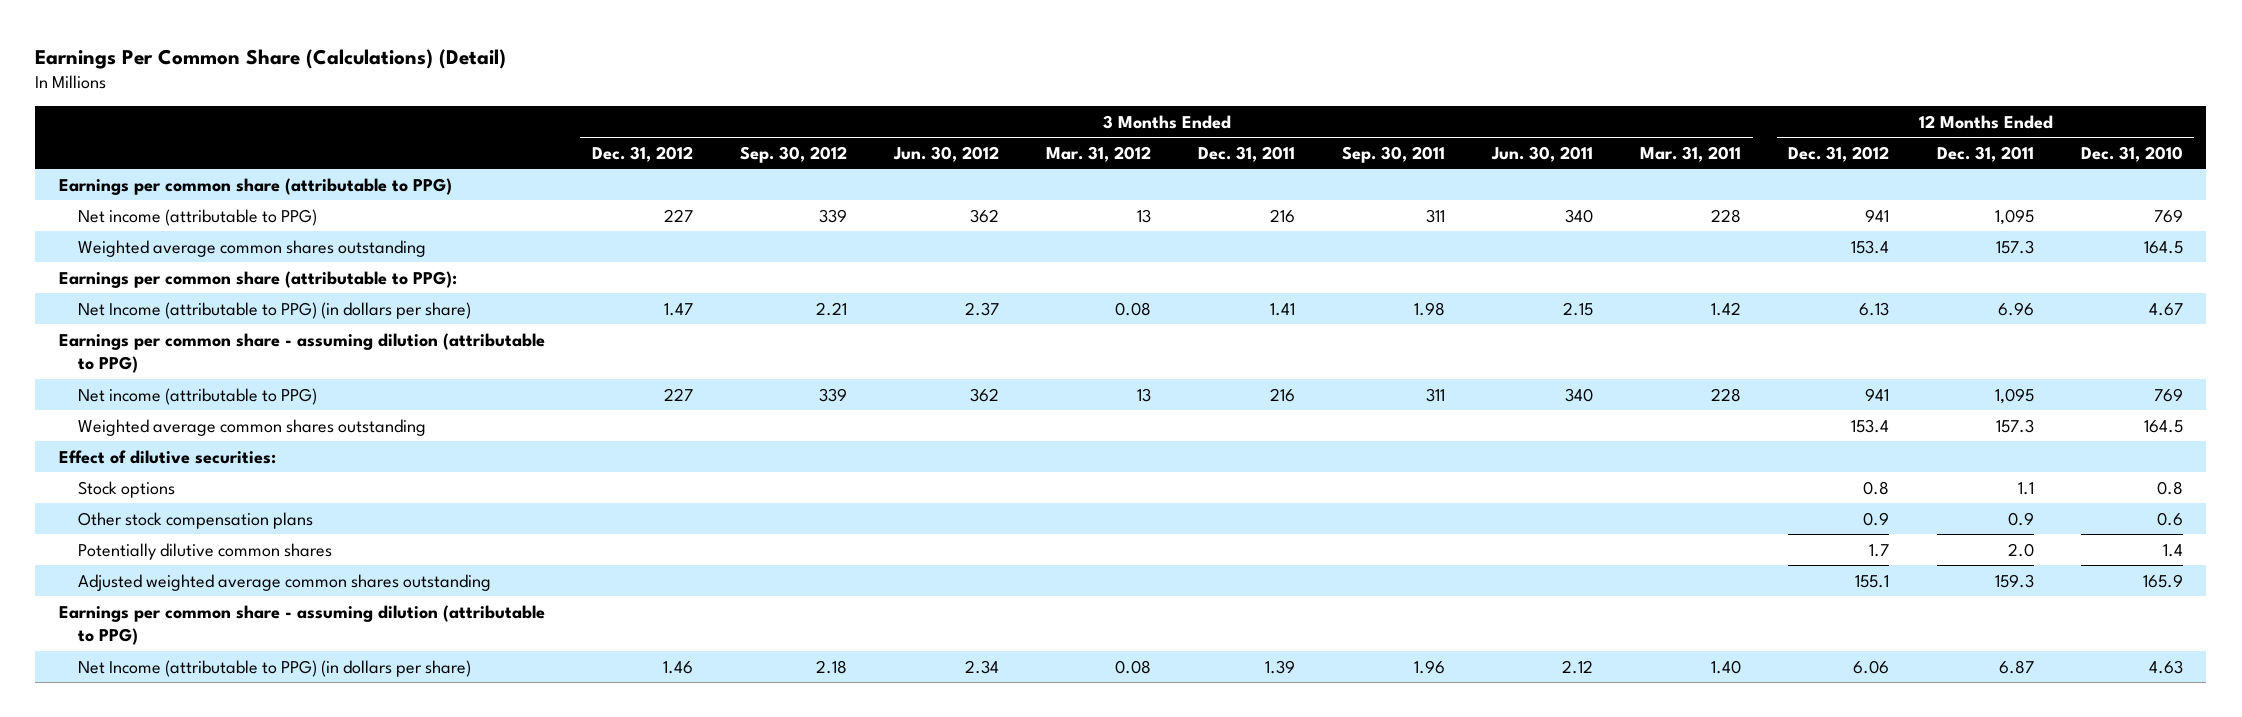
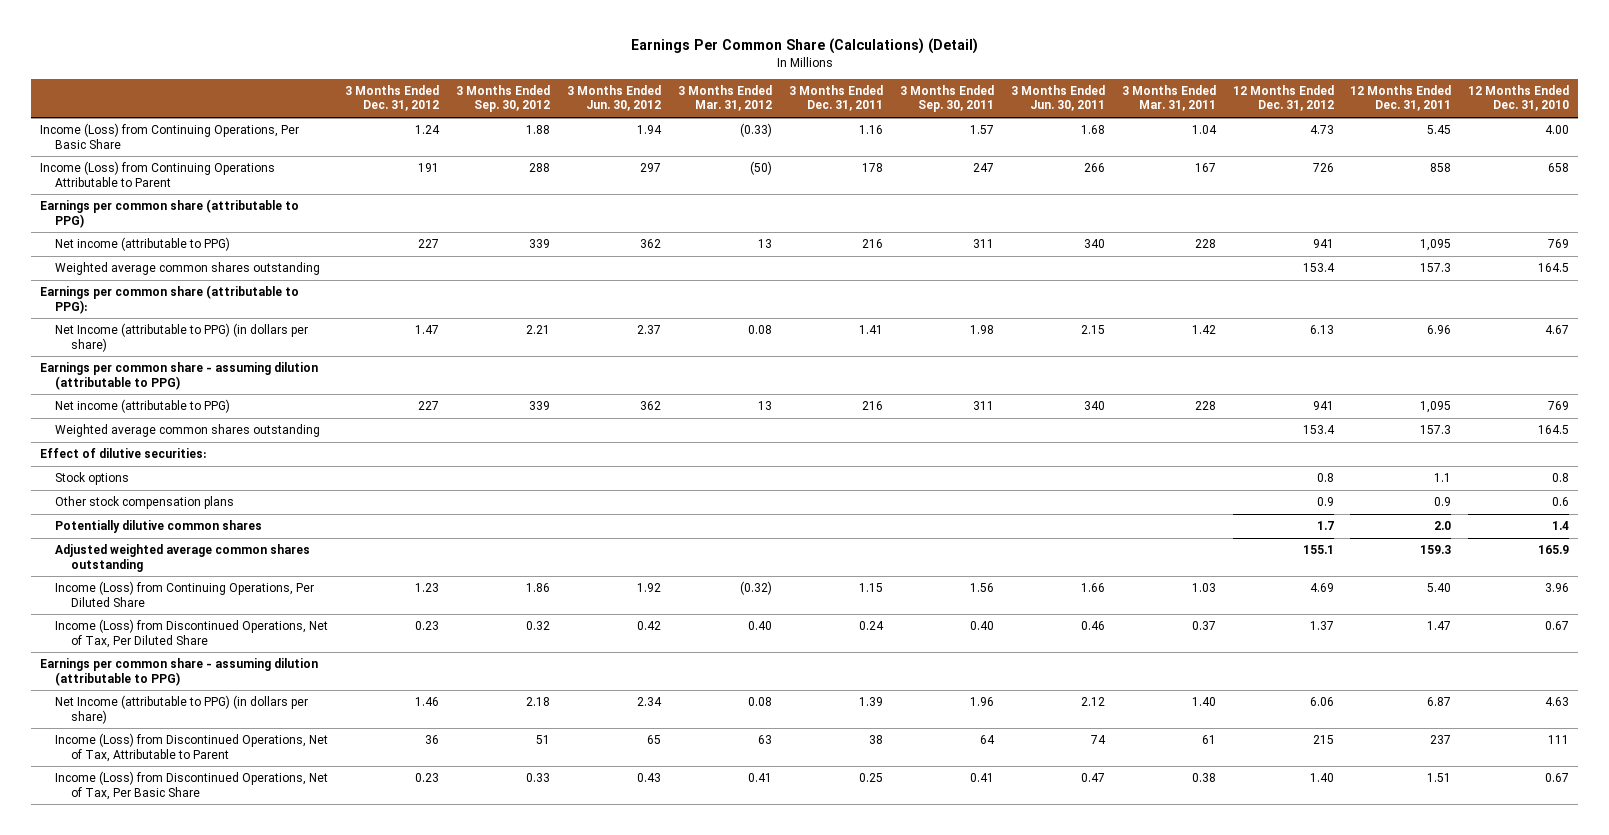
none -> [39,123,299,149] Income (Loss) from Continuing Operations, Per Basic Share
none -> [39,161,275,187] Income (Loss) from Continuing Operations Attributable to Parent
none -> [55,581,315,607] Income (Loss) from Continuing Operations, Per Diluted Share
none -> [55,619,329,648] Income (Loss) from Discontinued Operations, Net of Tax, Per Diluted Share
none -> [55,733,329,762] Income (Loss) from Discontinued Operations, Net of Tax, Attributable to Parent
none -> [55,771,329,800] Income (Loss) from Discontinued Operations, Net of Tax, Per Basic Share

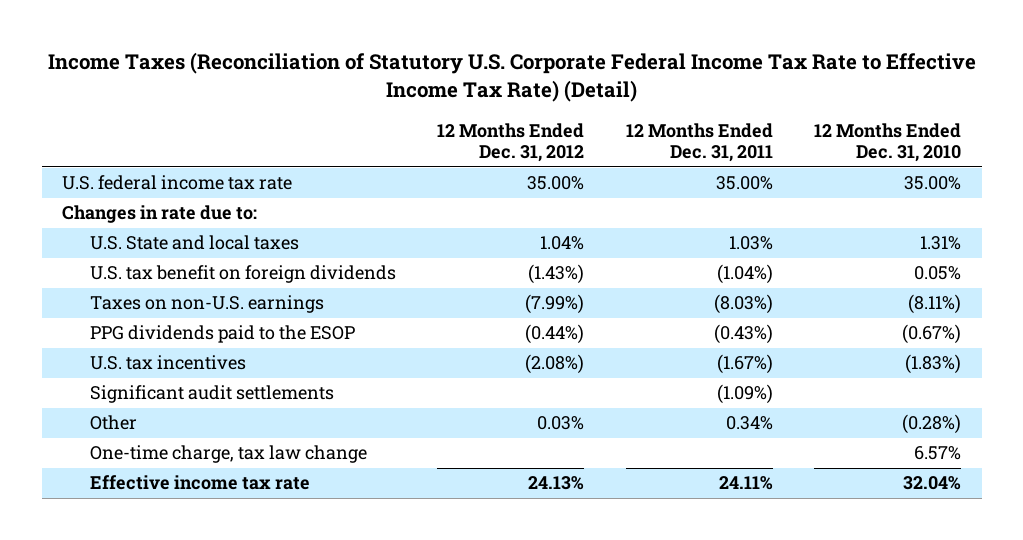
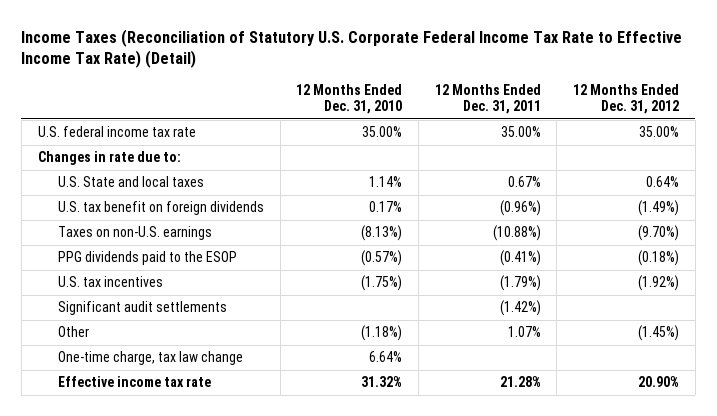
[540,236,585,251] 1.04% -> [646,176,680,188] 0.64%
[728,236,773,251] 1.03% -> [507,176,541,188] 0.67%
[919,236,961,251] 1.31% -> [369,176,403,188] 1.14%
[528,264,585,285] (1.43%) -> [638,200,680,217] (1.49%)
[716,264,773,285] (1.04%) -> [499,200,541,217] (0.96%)
[913,266,961,281] 0.05% -> [369,201,403,213] 0.17%
[525,294,585,315] (7.99%) -> [638,225,680,242] (9.70%)
[713,294,773,315] (8.03%) -> [492,225,541,242] (10.88%)
[907,294,961,315] (8.11%) -> [361,225,403,242] (8.13%)
[525,324,585,345] (0.44%) -> [638,250,680,267] (0.18%)
[713,324,773,345] (0.43%) -> [499,250,541,267] (0.41%)
[901,324,961,345] (0.67%) -> [361,250,403,267] (0.57%)
[525,354,585,375] (2.08%) -> [638,275,680,292] (1.92%)
[716,354,773,375] (1.67%) -> [499,275,541,292] (1.79%)
[904,354,961,375] (1.83%) -> [361,275,403,292] (1.75%)
[716,384,773,405] (1.09%) -> [499,300,541,317] (1.42%)
[537,416,585,431] 0.03% -> [638,325,680,342] (1.45%)
[725,416,773,431] 0.34% -> [507,326,541,338] 1.07%
[901,414,961,435] (0.28%) -> [361,325,403,342] (1.18%)
[913,446,961,461] 6.57% -> [369,351,403,363] 6.64%
[528,476,585,491] 24.13% -> [638,376,680,388] 20.90%
[718,476,773,491] 24.11% -> [499,376,541,388] 21.28%
[902,476,961,491] 32.04% -> [361,376,403,388] 31.32%

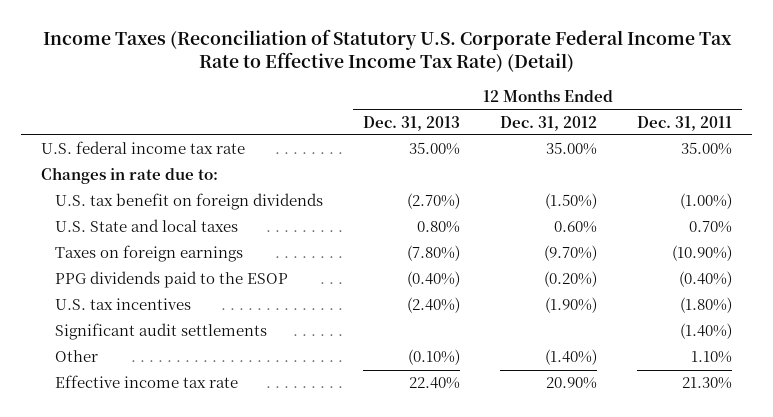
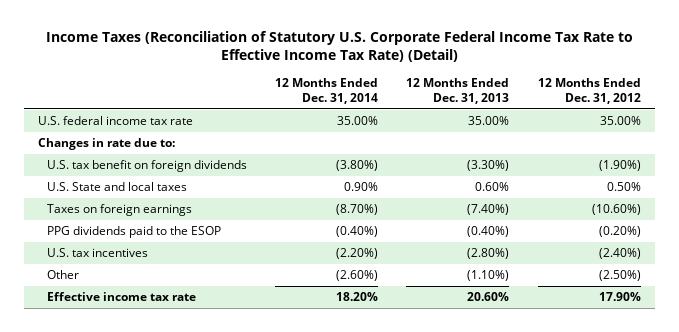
[637,115,733,131] Dec. 31, 2011 -> none
none -> [275,78,379,104] 12 Months Ended Dec. 31, 2014
[407,193,461,210] (2.70%) -> [467,160,510,172] (3.30%)
[545,193,598,210] (1.50%) -> [598,160,641,172] (1.90%)
[417,221,461,234] 0.80% -> [475,182,510,192] 0.60%
[554,221,598,234] 0.60% -> [606,182,641,192] 0.50%
[407,245,461,262] (7.80%) -> [467,204,510,216] (7.40%)
[544,245,598,262] (9.70%) -> [591,204,641,216] (10.60%)
[55,323,268,341] Significant audit settlements -> none
[407,297,461,314] (2.40%) -> [467,248,510,260] (2.80%)
[545,297,598,314] (1.90%) -> [598,248,641,260] (2.40%)
[408,349,461,366] (0.10%) -> [467,270,510,282] (1.10%)
[545,349,598,366] (1.40%) -> [598,270,641,282] (2.50%)
[409,377,461,390] 22.40% -> [467,292,510,302] 20.60%
[546,377,598,390] 20.90% -> [598,292,641,302] 17.90%

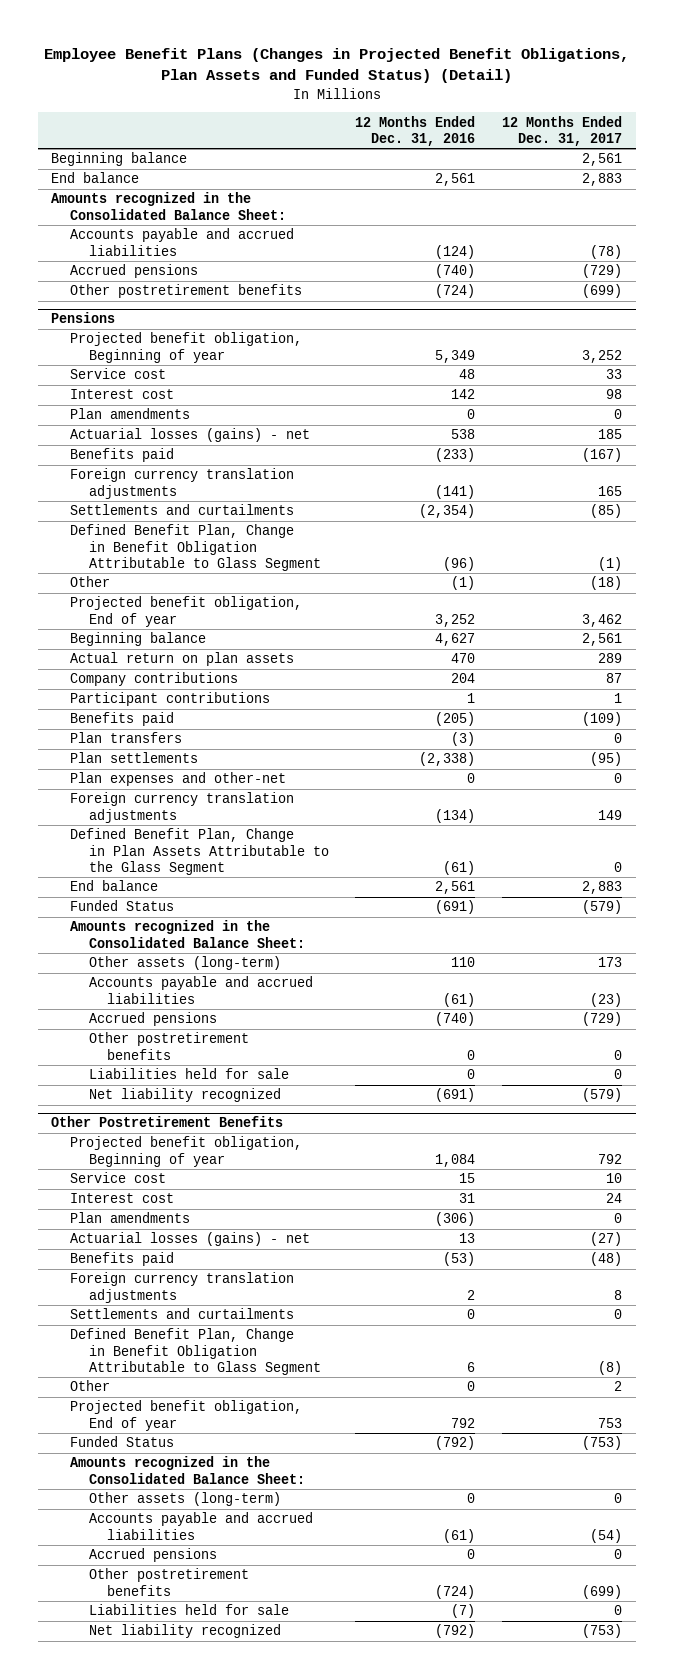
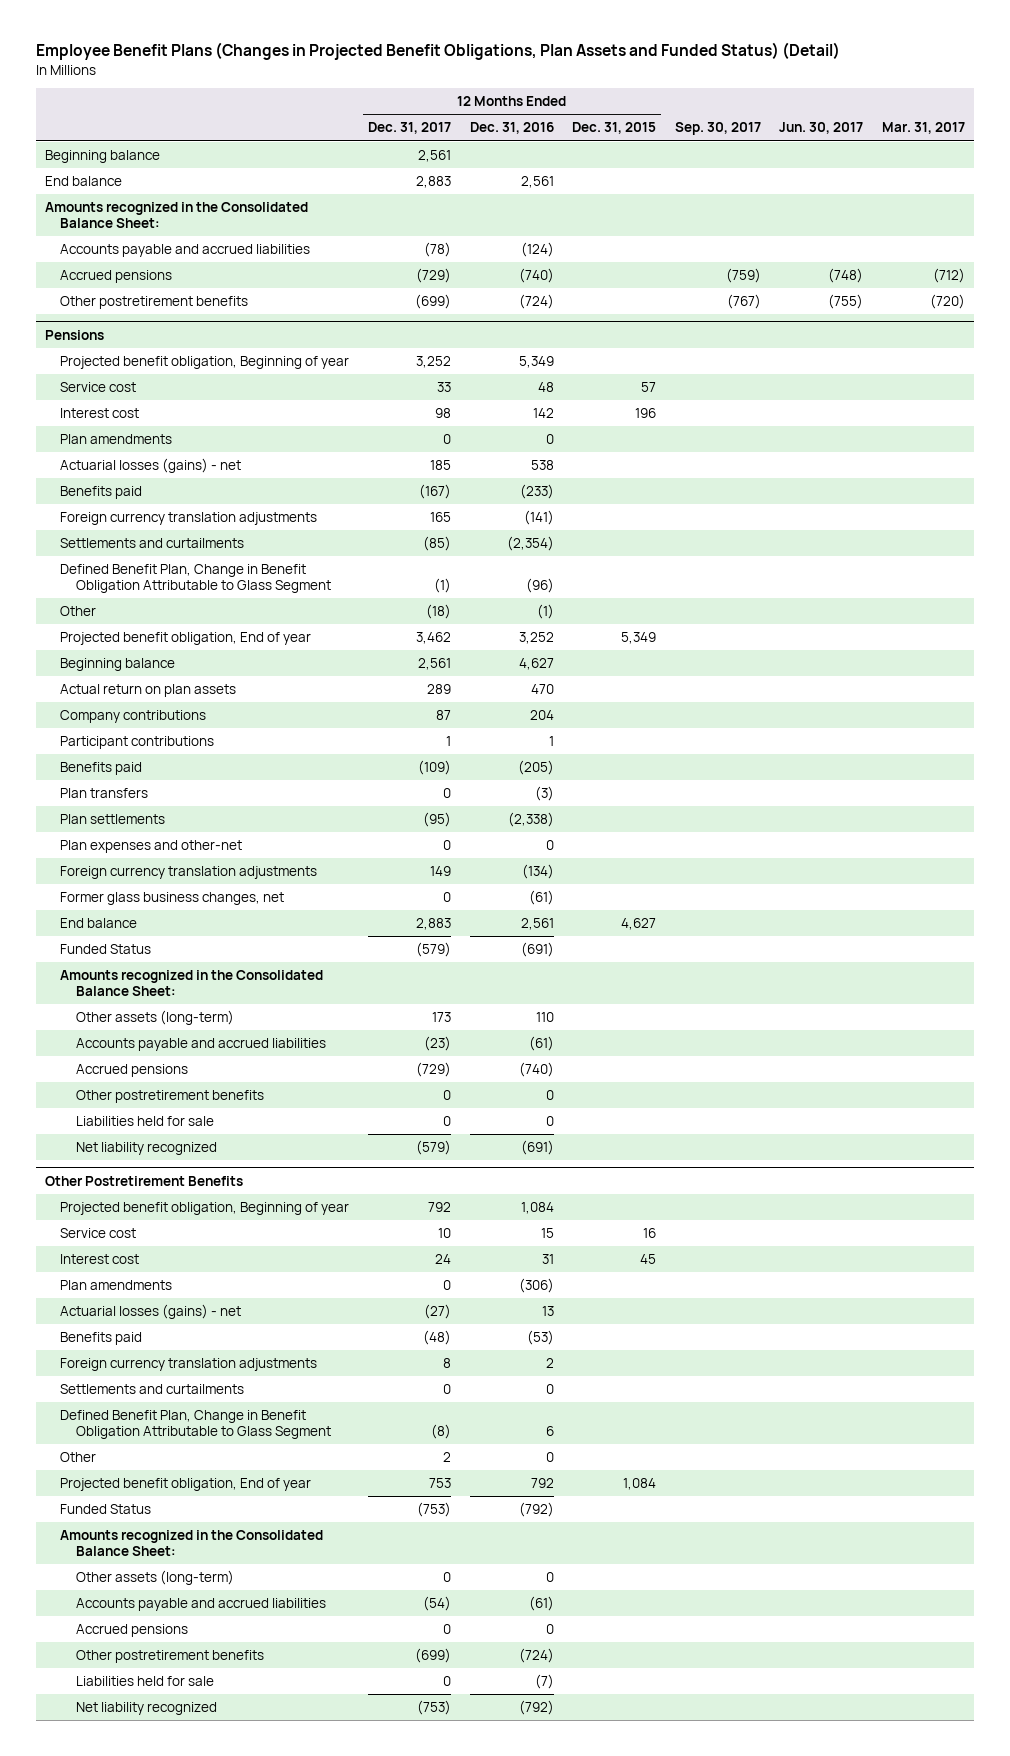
none -> [572,122,657,135] Dec. 31, 2015
none -> [674,122,761,136] Sep. 30, 2017
none -> [779,122,864,135] Jun. 30, 2017
none -> [881,122,965,135] Mar. 31, 2017
[69,828,329,875] Defined Benefit Plan, Change in Plan Assets Attributable to the Glass Segment -> [60,892,285,906] Former glass business changes, net

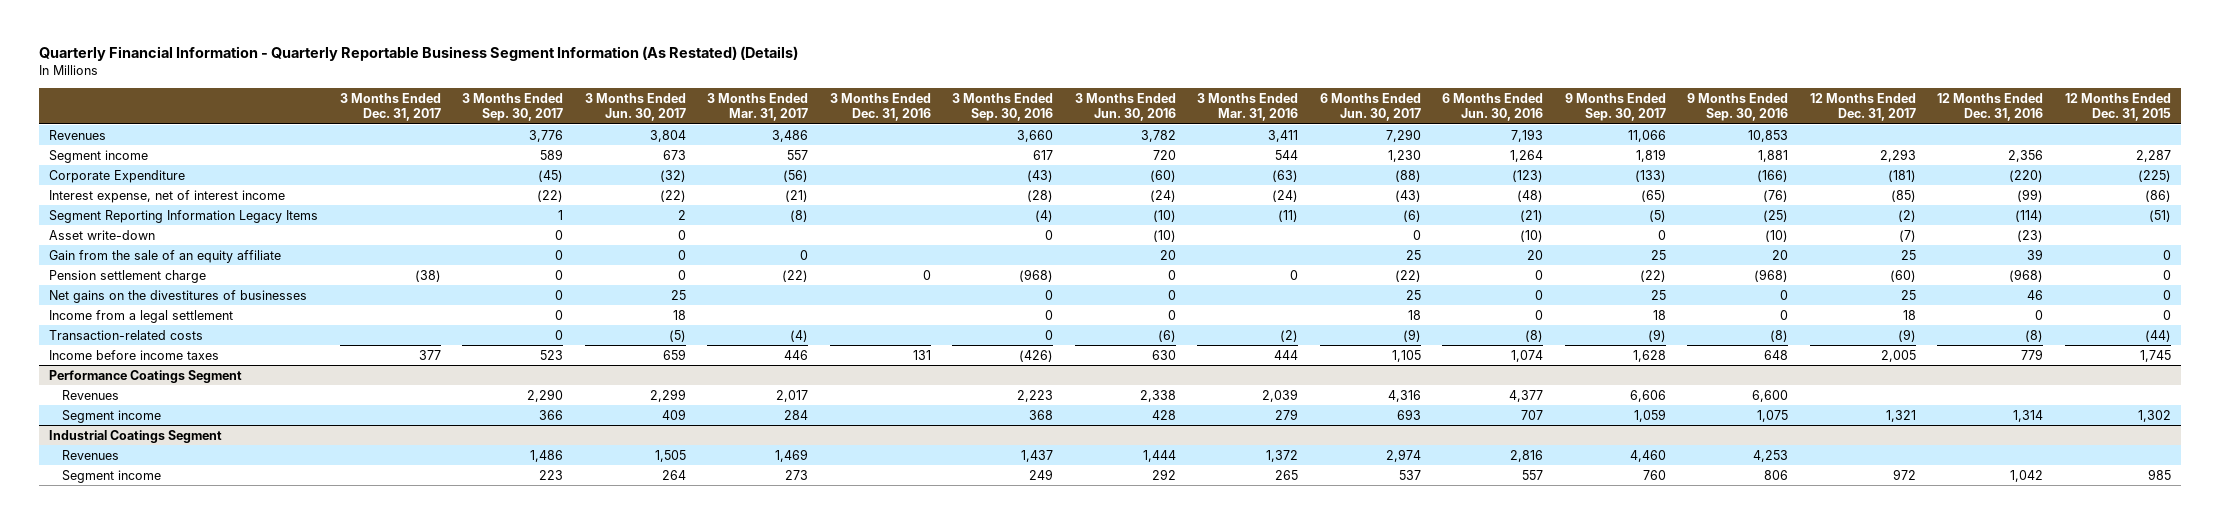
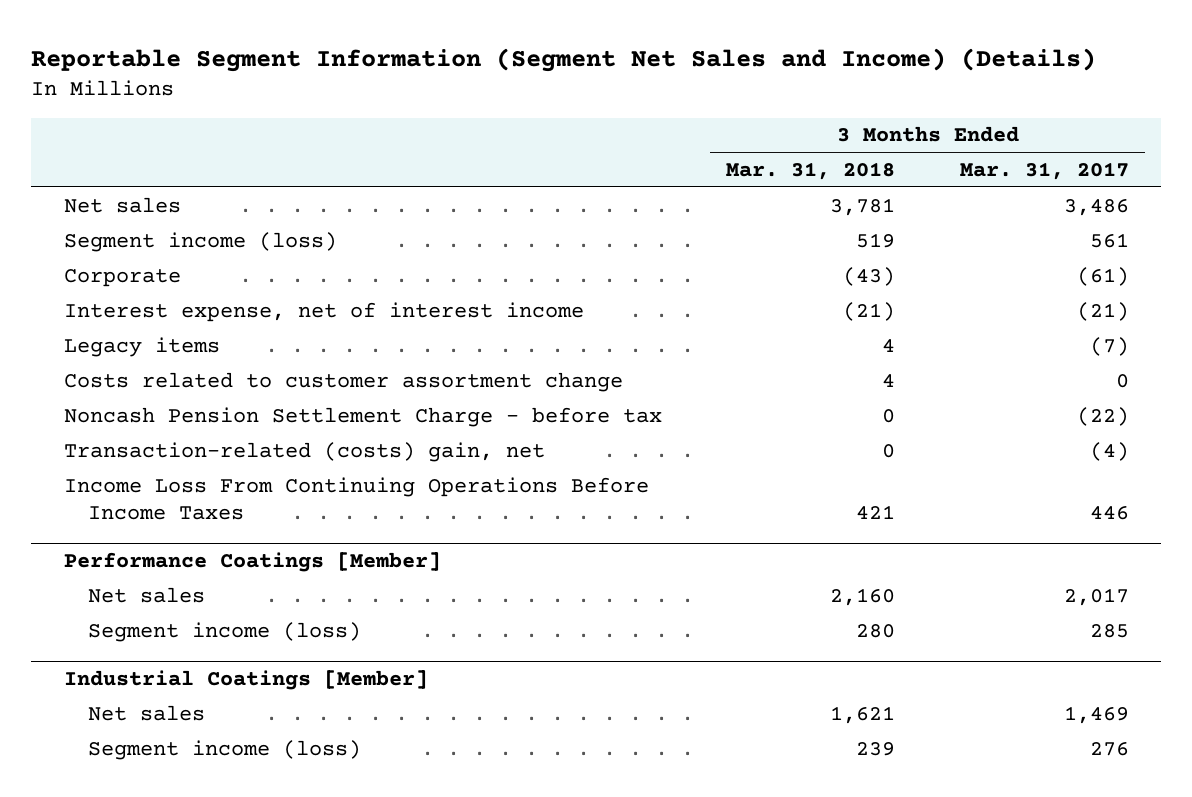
[38,46,798,62] Quarterly Financial Information - Quarterly Reportable Business Segment Information (As Restated) (Details) -> [31,47,1097,72] Reportable Segment Information (Segment Net Sales and Income) (Details)
[339,92,441,122] 3 Months Ended Dec. 31, 2017 -> none
[462,92,564,122] 3 Months Ended Sep. 30, 2017 -> none
[584,92,686,122] 3 Months Ended Jun. 30, 2017 -> none
[829,92,931,122] 3 Months Ended Dec. 31, 2016 -> none
[952,92,1054,122] 3 Months Ended Sep. 30, 2016 -> none
[1074,92,1176,122] 3 Months Ended Jun. 30, 2016 -> none
[1197,92,1299,122] 3 Months Ended Mar. 31, 2016 -> none
[1319,92,1421,122] 6 Months Ended Jun. 30, 2017 -> none
[1442,92,1544,122] 6 Months Ended Jun. 30, 2016 -> none
[1564,92,1666,122] 9 Months Ended Sep. 30, 2017 -> none
[1687,92,1789,122] 9 Months Ended Sep. 30, 2016 -> none
[1809,92,1916,122] 12 Months Ended Dec. 31, 2017 -> none
[1937,92,2044,122] 12 Months Ended Dec. 31, 2016 -> none
[2064,92,2171,122] 12 Months Ended Dec. 31, 2015 -> none
none -> [726,161,896,180] Mar. 31, 2018
[49,129,107,140] Revenues -> [63,196,181,213] Net sales
[49,149,149,163] Segment income -> [63,231,337,252] Segment income (loss)
[787,149,809,160] 557 -> [1089,232,1129,248] 561
[49,169,186,183] Corporate Expenditure -> [63,268,181,287] Corporate
[783,169,809,182] (56) -> [1076,266,1129,286] (61)
[49,229,156,240] Asset write-down -> none
[49,249,282,263] Gain from the sale of an equity affiliate -> none
[49,289,308,303] Net gains on the divestitures of businesses -> none
[49,309,234,323] Income from a legal settlement -> none
[49,209,319,223] Segment Reporting Information Legacy Items -> [63,336,220,357] Legacy items
[790,209,809,222] (8) -> [1089,336,1129,356] (7)
none -> [63,371,623,392] Costs related to customer assortment change
[49,269,207,283] Pension settlement charge -> [63,406,662,427] Noncash Pension Settlement Charge - before tax
[49,329,204,340] Transaction-related costs -> [63,441,545,462] Transaction-related (costs) gain, net
[49,349,220,360] Income before income taxes -> [63,476,649,521] Income Loss From Continuing Operations Before Income Taxes
[49,369,243,383] Performance Coatings Segment -> [63,552,441,573] Performance Coatings [Member]
[62,389,120,400] Revenues -> [88,586,206,603] Net sales
[62,409,162,423] Segment income -> [88,621,362,642] Segment income (loss)
[784,409,809,420] 284 -> [1089,623,1129,638] 285
[49,429,223,443] Industrial Coatings Segment -> [63,670,428,691] Industrial Coatings [Member]
[62,449,120,460] Revenues -> [88,704,206,721] Net sales
[62,469,162,483] Segment income -> [88,739,362,760] Segment income (loss)
[785,469,809,480] 273 -> [1089,741,1129,756] 276

